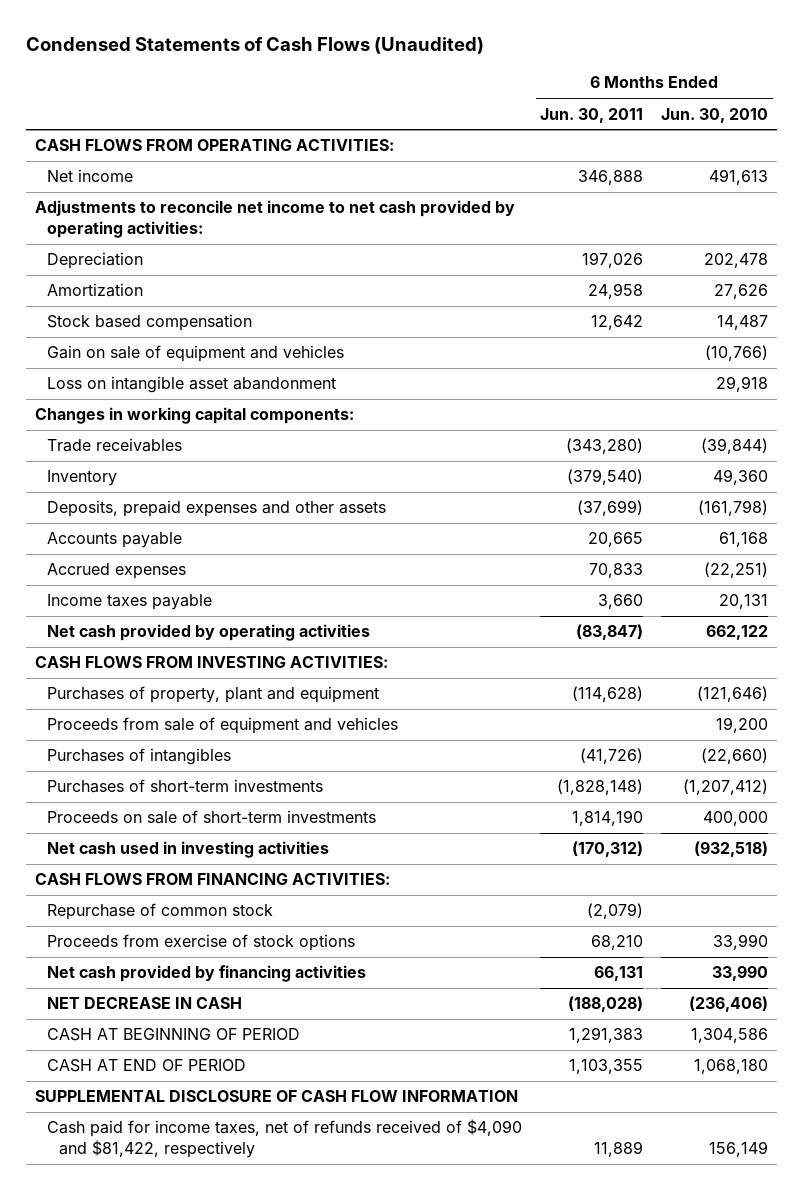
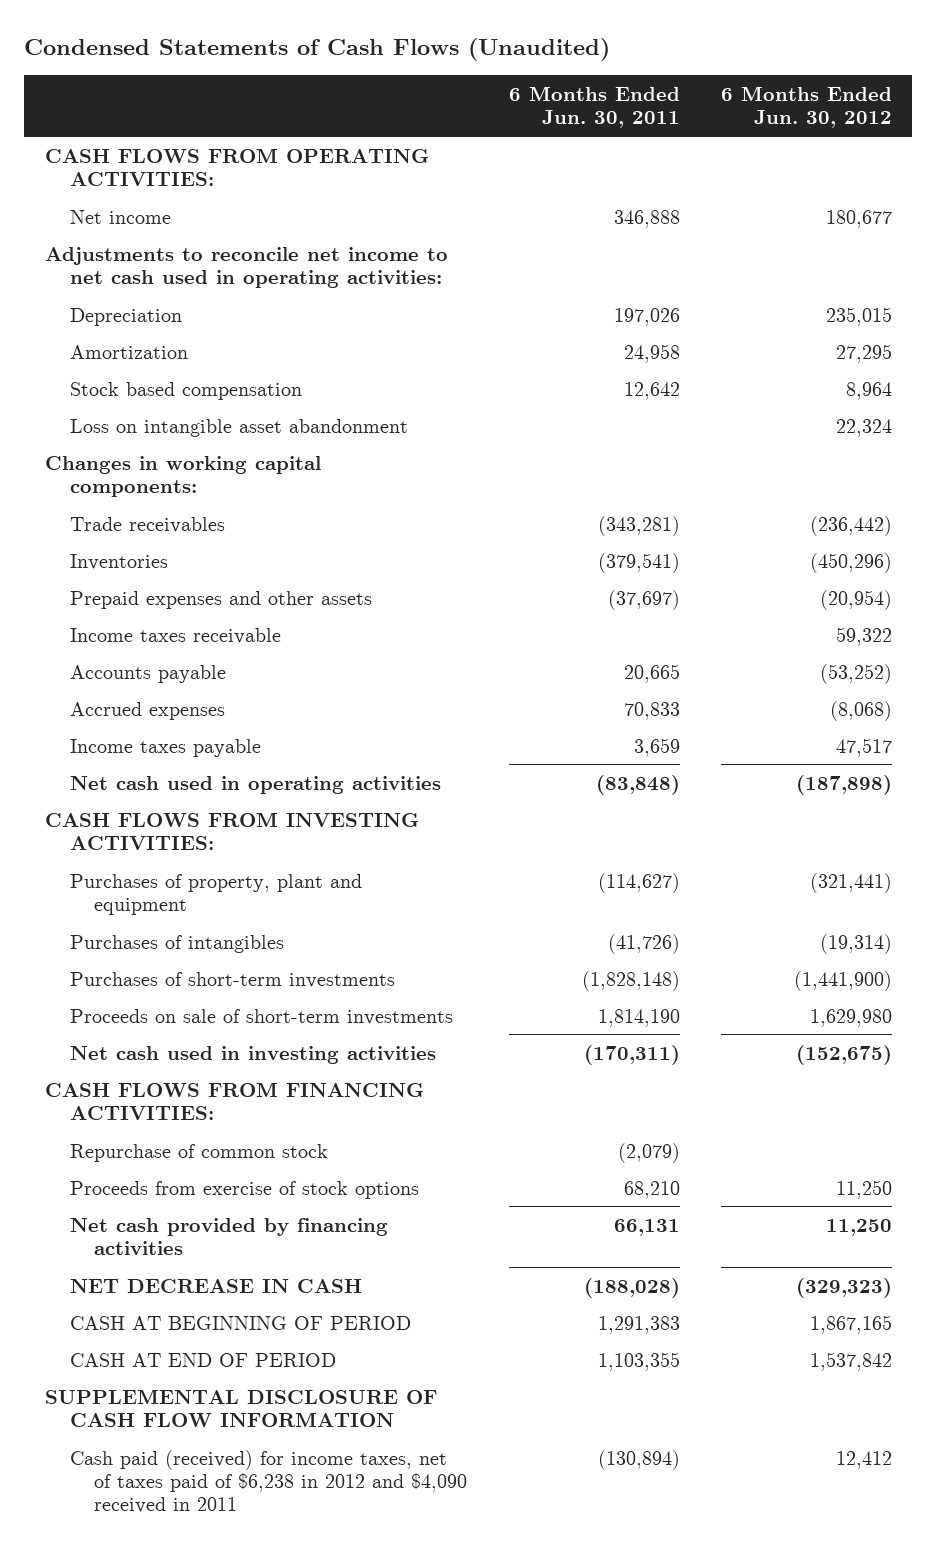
[661,107,769,123] Jun. 30, 2010 -> none
none -> [720,86,892,129] 6 Months Ended Jun. 30, 2012
[35,200,516,238] Adjustments to reconcile net income to net cash provided by operating activities: -> [44,246,448,288] Adjustments to reconcile net income to net cash used in operating activities:
[47,345,345,363] Gain on sale of equipment and vehicles -> none
[47,470,118,487] Inventory -> none
[566,438,644,455] (343,280) -> [597,515,680,536] (343,281)
none -> [69,553,168,570] Inventories
[47,500,387,518] Deposits, prepaid expenses and other assets -> [69,590,372,609] Prepaid expenses and other assets
[577,500,644,517] (37,699) -> [607,589,680,610] (37,697)
none -> [69,627,281,644] Income taxes receivable
[598,594,644,610] 3,660 -> [633,737,680,757] 3,659
[47,624,371,642] Net cash provided by operating activities -> [69,775,441,794] Net cash used in operating activities
[576,624,644,641] (83,847) -> [595,774,680,795] (83,848)
[47,717,399,735] Proceeds from sale of equipment and vehicles -> none
[572,686,644,703] (114,628) -> [597,872,680,893] (114,627)
[572,841,644,858] (170,312) -> [583,1044,680,1065] (170,311)
[47,1119,523,1158] Cash paid for income taxes, net of refunds received of $4,090 and $81,422, respectively -> [69,1449,468,1514] Cash paid (received) for income taxes, net of taxes paid of $6,238 in 2012 and $4,090 received in 2011
[594,1140,644,1157] 11,889 -> [597,1449,680,1470] (130,894)

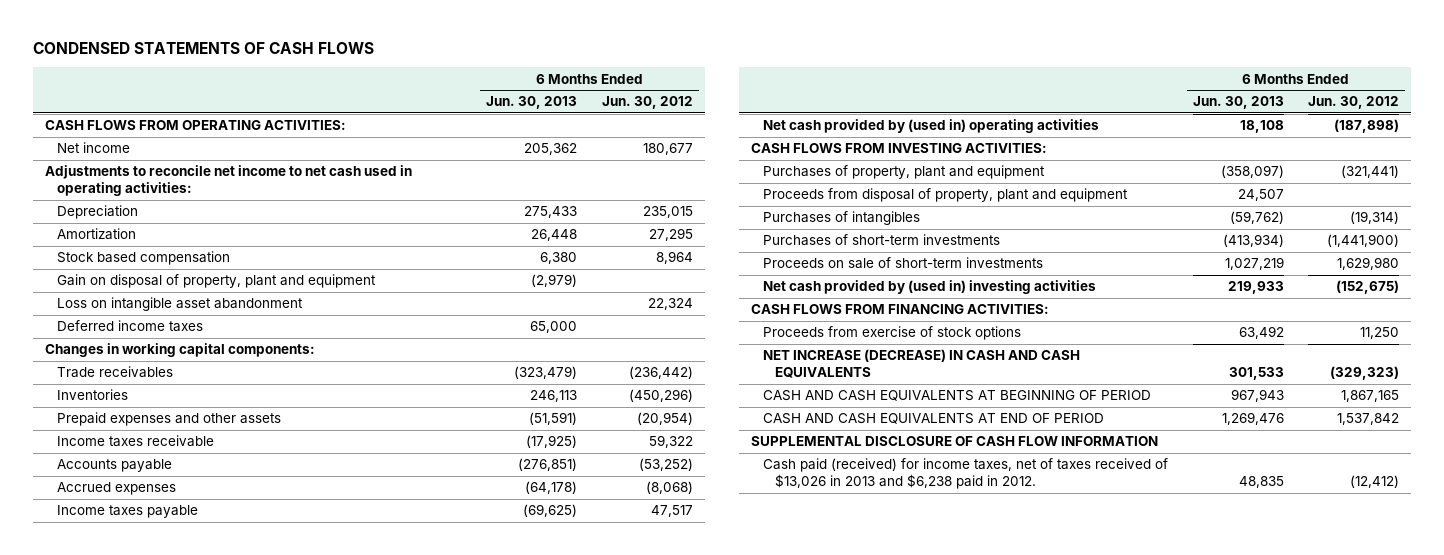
[24,38,611,62] Condensed Statements of Cash Flows (Unaudited) -> [32,41,374,54] CONDENSED STATEMENTS OF CASH FLOWS
[508,86,680,129] 6 Months Ended Jun. 30, 2011 -> none
none -> [486,96,578,110] Jun. 30, 2013
none -> [56,274,376,289] Gain on disposal of property, plant and equipment
none -> [56,320,203,333] Deferred income taxes
[69,775,441,794] Net cash used in operating activities -> [763,119,1100,134] Net cash provided by (used in) operating activities
none -> [763,188,1129,203] Proceeds from disposal of property, plant and equipment
[69,1045,436,1064] Net cash used in investing activities -> [763,280,1097,295] Net cash provided by (used in) investing activities
[69,1143,328,1162] Repurchase of common stock -> none
[69,1217,388,1255] Net cash provided by financing activities -> none
[69,1278,362,1293] NET DECREASE IN CASH -> [763,349,1081,379] NET INCREASE (DECREASE) IN CASH AND CASH EQUIVALENTS
[69,1315,411,1330] CASH AT BEGINNING OF PERIOD -> [763,390,1152,402] CASH AND CASH EQUIVALENTS AT BEGINNING OF PERIOD
[69,1352,336,1367] CASH AT END OF PERIOD -> [763,413,1105,425] CASH AND CASH EQUIVALENTS AT END OF PERIOD
[69,1449,468,1514] Cash paid (received) for income taxes, net of taxes paid of $6,238 in 2012 and $4,090 received in 2011 -> [763,458,1169,490] Cash paid (received) for income taxes, net of taxes received of $13,026 in 2013 and $6,238 paid in 2012.
[835,1450,892,1469] 12,412 -> [1350,475,1400,489] (12,412)

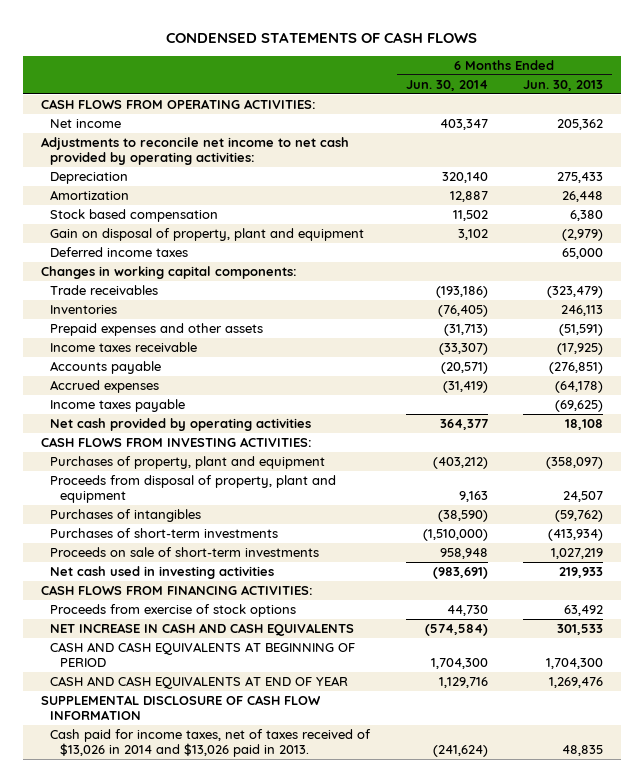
[601,96,693,110] Jun. 30, 2012 -> none
none -> [405,79,488,91] Jun. 30, 2014
[44,165,412,197] Adjustments to reconcile net income to net cash used in operating activities: -> [40,136,349,165] Adjustments to reconcile net income to net cash provided by operating activities:
[56,297,303,312] Loss on intangible asset abandonment -> none
[763,119,1100,134] Net cash provided by (used in) operating activities -> [50,417,312,431] Net cash provided by operating activities
[763,280,1097,295] Net cash provided by (used in) investing activities -> [50,565,275,579] Net cash used in investing activities
[763,349,1081,379] NET INCREASE (DECREASE) IN CASH AND CASH EQUIVALENTS -> [50,622,355,636] NET INCREASE IN CASH AND CASH EQUIVALENTS
[1230,389,1284,403] 967,943 -> [545,657,603,669] 1,704,300
[763,413,1105,425] CASH AND CASH EQUIVALENTS AT END OF PERIOD -> [50,675,349,689] CASH AND CASH EQUIVALENTS AT END OF YEAR
[763,458,1169,490] Cash paid (received) for income taxes, net of taxes received of $13,026 in 2013 and $6,238 paid in 2012. -> [50,728,372,757] Cash paid for income taxes, net of taxes received of $13,026 in 2014 and $13,026 paid in 2013.

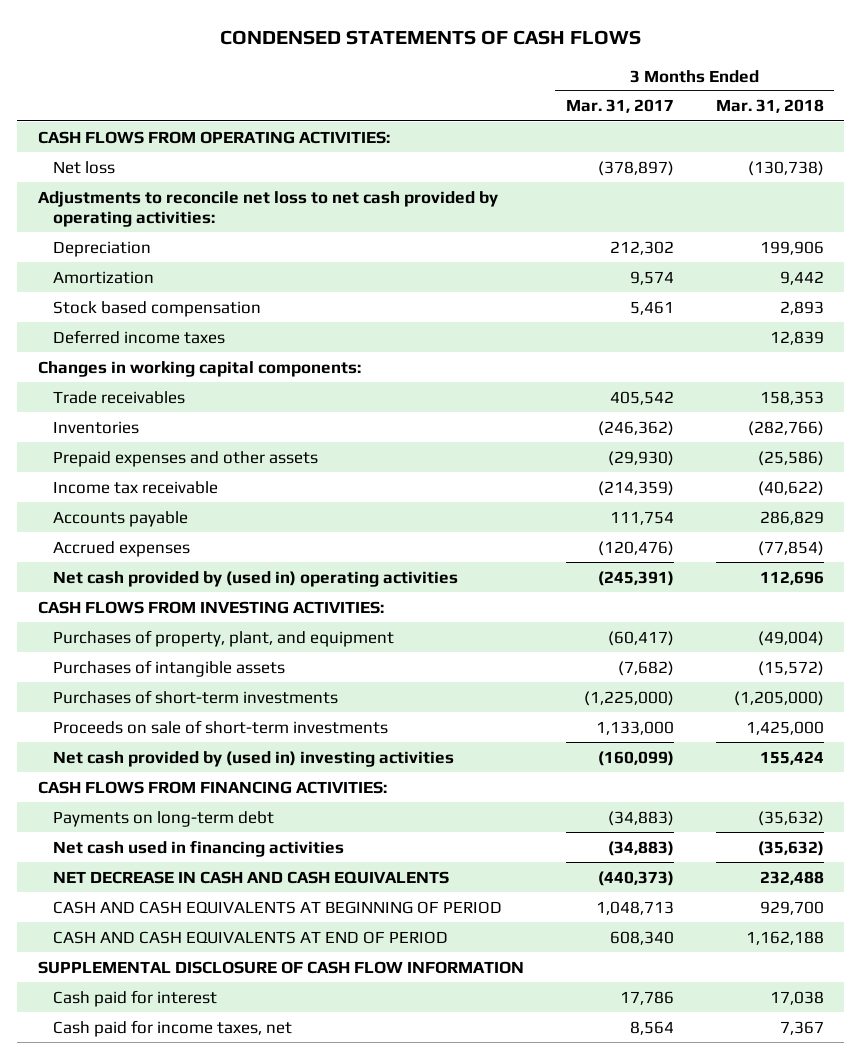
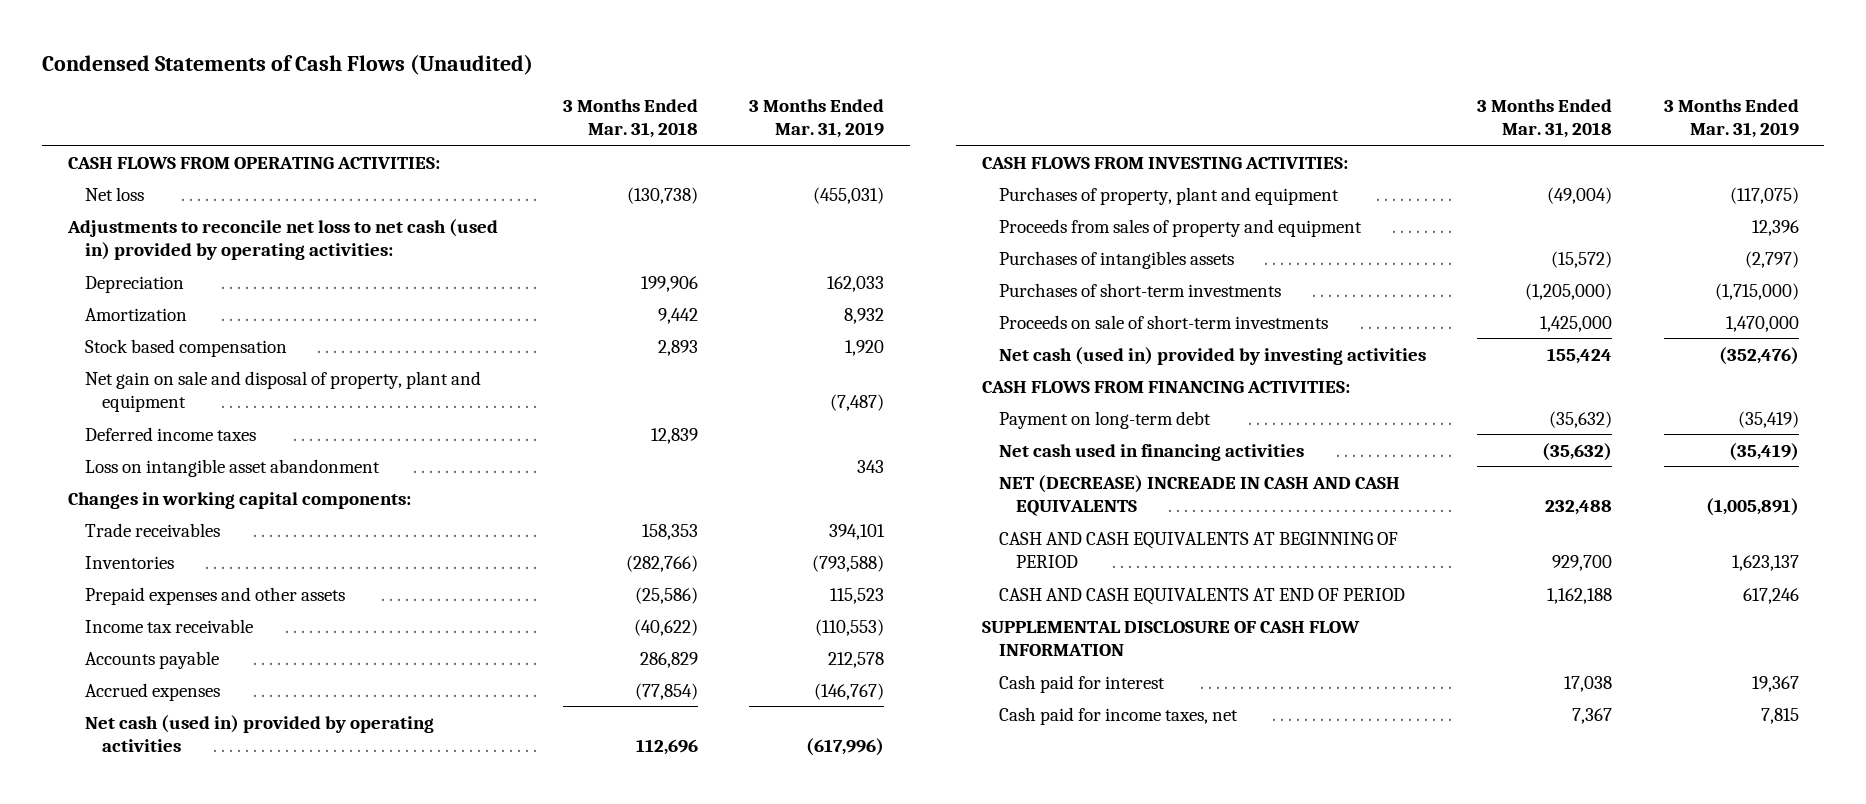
[219,29,641,45] CONDENSED STATEMENTS OF CASH FLOWS -> [41,53,533,75] Condensed Statements of Cash Flows (Unaudited)
[565,99,674,114] Mar. 31, 2017 -> none
none -> [749,99,885,139] 3 Months Ended Mar. 31, 2019
[38,190,499,227] Adjustments to reconcile net loss to net cash provided by operating activities: -> [66,218,498,260] Adjustments to reconcile net loss to net cash (used in) provided by operating activities:
none -> [84,370,481,412] Net gain on sale and disposal of property, plant and equipment
none -> [84,458,380,477] Loss on intangible asset abandonment
[52,570,458,587] Net cash provided by (used in) operating activities -> [84,714,434,752] Net cash (used in) provided by operating activities
[52,629,394,647] Purchases of property, plant, and equipment -> [999,186,1340,205] Purchases of property, plant and equipment
none -> [999,218,1363,237] Proceeds from sales of property and equipment
[52,659,285,677] Purchases of intangible assets -> [999,250,1235,269] Purchases of intangibles assets
[52,750,454,767] Net cash provided by (used in) investing activities -> [999,346,1427,365] Net cash (used in) provided by investing activities
[52,810,274,827] Payments on long-term debt -> [999,410,1212,429] Payment on long-term debt
[52,870,449,884] NET DECREASE IN CASH AND CASH EQUIVALENTS -> [999,474,1401,516] NET (DECREASE) INCREADE IN CASH AND CASH EQUIVALENTS

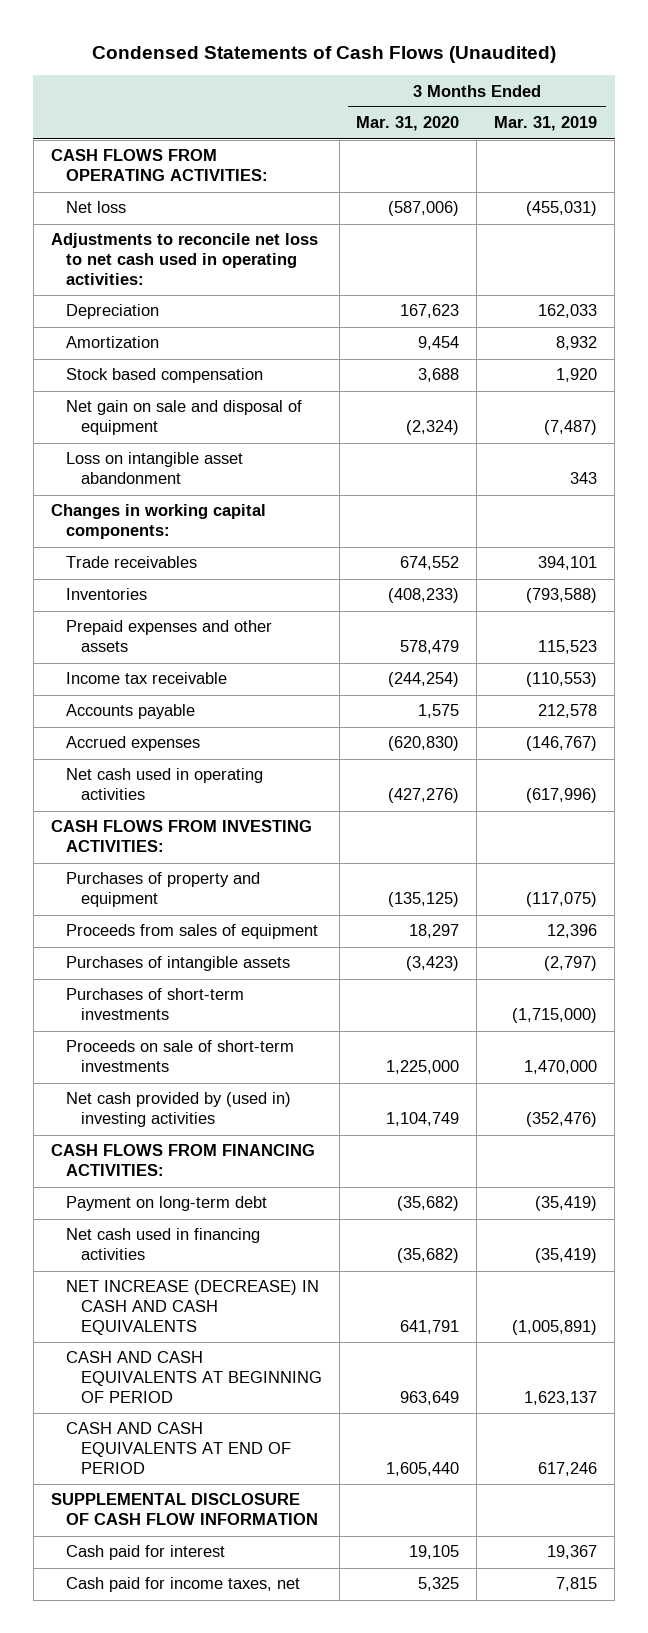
[562,99,698,139] 3 Months Ended Mar. 31, 2018 -> none
none -> [356,116,460,132] Mar. 31, 2020
[66,218,498,260] Adjustments to reconcile net loss to net cash (used in) provided by operating activities: -> [50,233,318,286] Adjustments to reconcile net loss to net cash used in operating activities:
[84,426,256,441] Deferred income taxes -> none
[84,370,481,412] Net gain on sale and disposal of property, plant and equipment -> [65,400,302,436] Net gain on sale and disposal of equipment
[84,714,434,752] Net cash (used in) provided by operating activities -> [65,768,263,801] Net cash used in operating activities
[999,186,1340,205] Purchases of property, plant and equipment -> [65,872,260,908] Purchases of property and equipment
[999,218,1363,237] Proceeds from sales of property and equipment -> [65,924,318,940] Proceeds from sales of equipment
[999,250,1235,269] Purchases of intangibles assets -> [65,956,290,972] Purchases of intangible assets
[999,346,1427,365] Net cash (used in) provided by investing activities -> [65,1092,291,1128] Net cash provided by (used in) investing activities
[999,474,1401,516] NET (DECREASE) INCREADE IN CASH AND CASH EQUIVALENTS -> [65,1280,319,1336] NET INCREASE (DECREASE) IN CASH AND CASH EQUIVALENTS

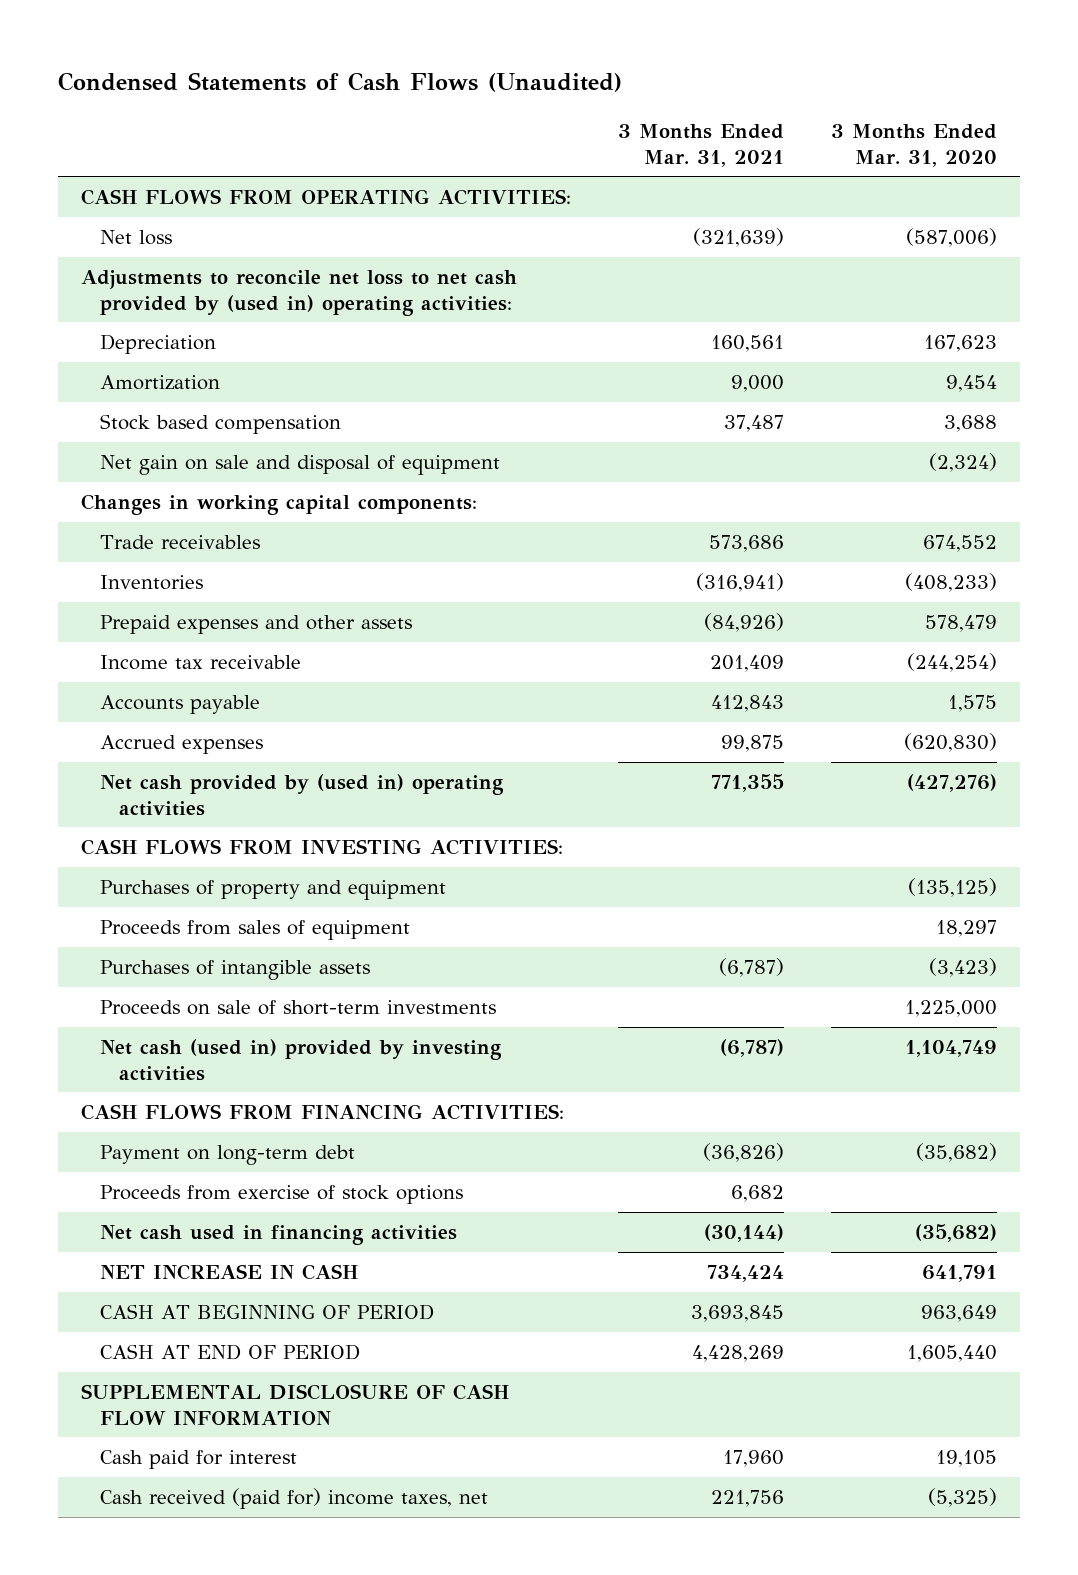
[494,116,598,132] Mar. 31, 2019 -> none
none -> [618,124,785,167] 3 Months Ended Mar. 31, 2021
[50,233,318,286] Adjustments to reconcile net loss to net cash used in operating activities: -> [81,270,518,316] Adjustments to reconcile net loss to net cash provided by (used in) operating activities:
[65,452,243,485] Loss on intangible asset abandonment -> none
[65,768,263,801] Net cash used in operating activities -> [100,774,505,816] Net cash provided by (used in) operating activities
[65,988,244,1021] Purchases of short-term investments -> none
[65,1092,291,1128] Net cash provided by (used in) investing activities -> [100,1039,503,1081] Net cash (used in) provided by investing activities
none -> [100,1185,464,1205] Proceeds from exercise of stock options
[65,1280,319,1336] NET INCREASE (DECREASE) IN CASH AND CASH EQUIVALENTS -> [100,1264,359,1281] NET INCREASE IN CASH
[65,1351,322,1404] CASH AND CASH EQUIVALENTS AT BEGINNING OF PERIOD -> [100,1304,435,1321] CASH AT BEGINNING OF PERIOD
[65,1422,291,1475] CASH AND CASH EQUIVALENTS AT END OF PERIOD -> [100,1344,361,1361] CASH AT END OF PERIOD
[65,1577,300,1593] Cash paid for income taxes, net -> [100,1488,489,1510] Cash received (paid for) income taxes, net
[418,1577,460,1592] 5,325 -> [927,1488,997,1508] (5,325)

